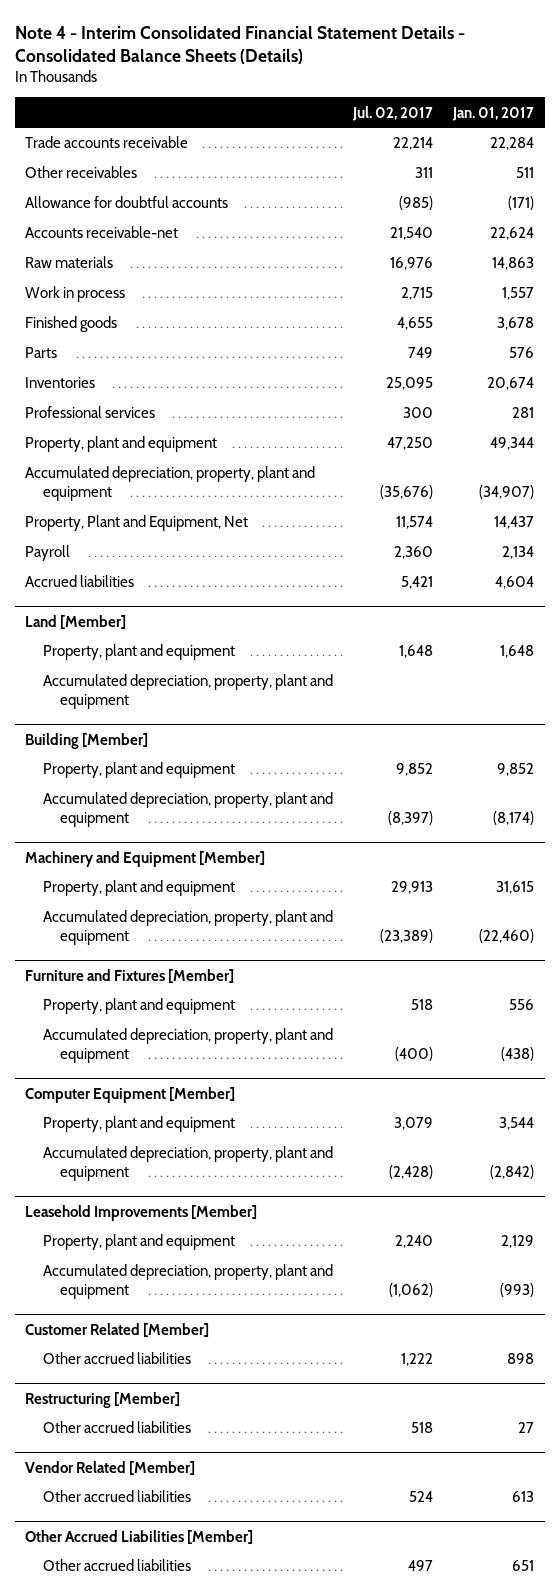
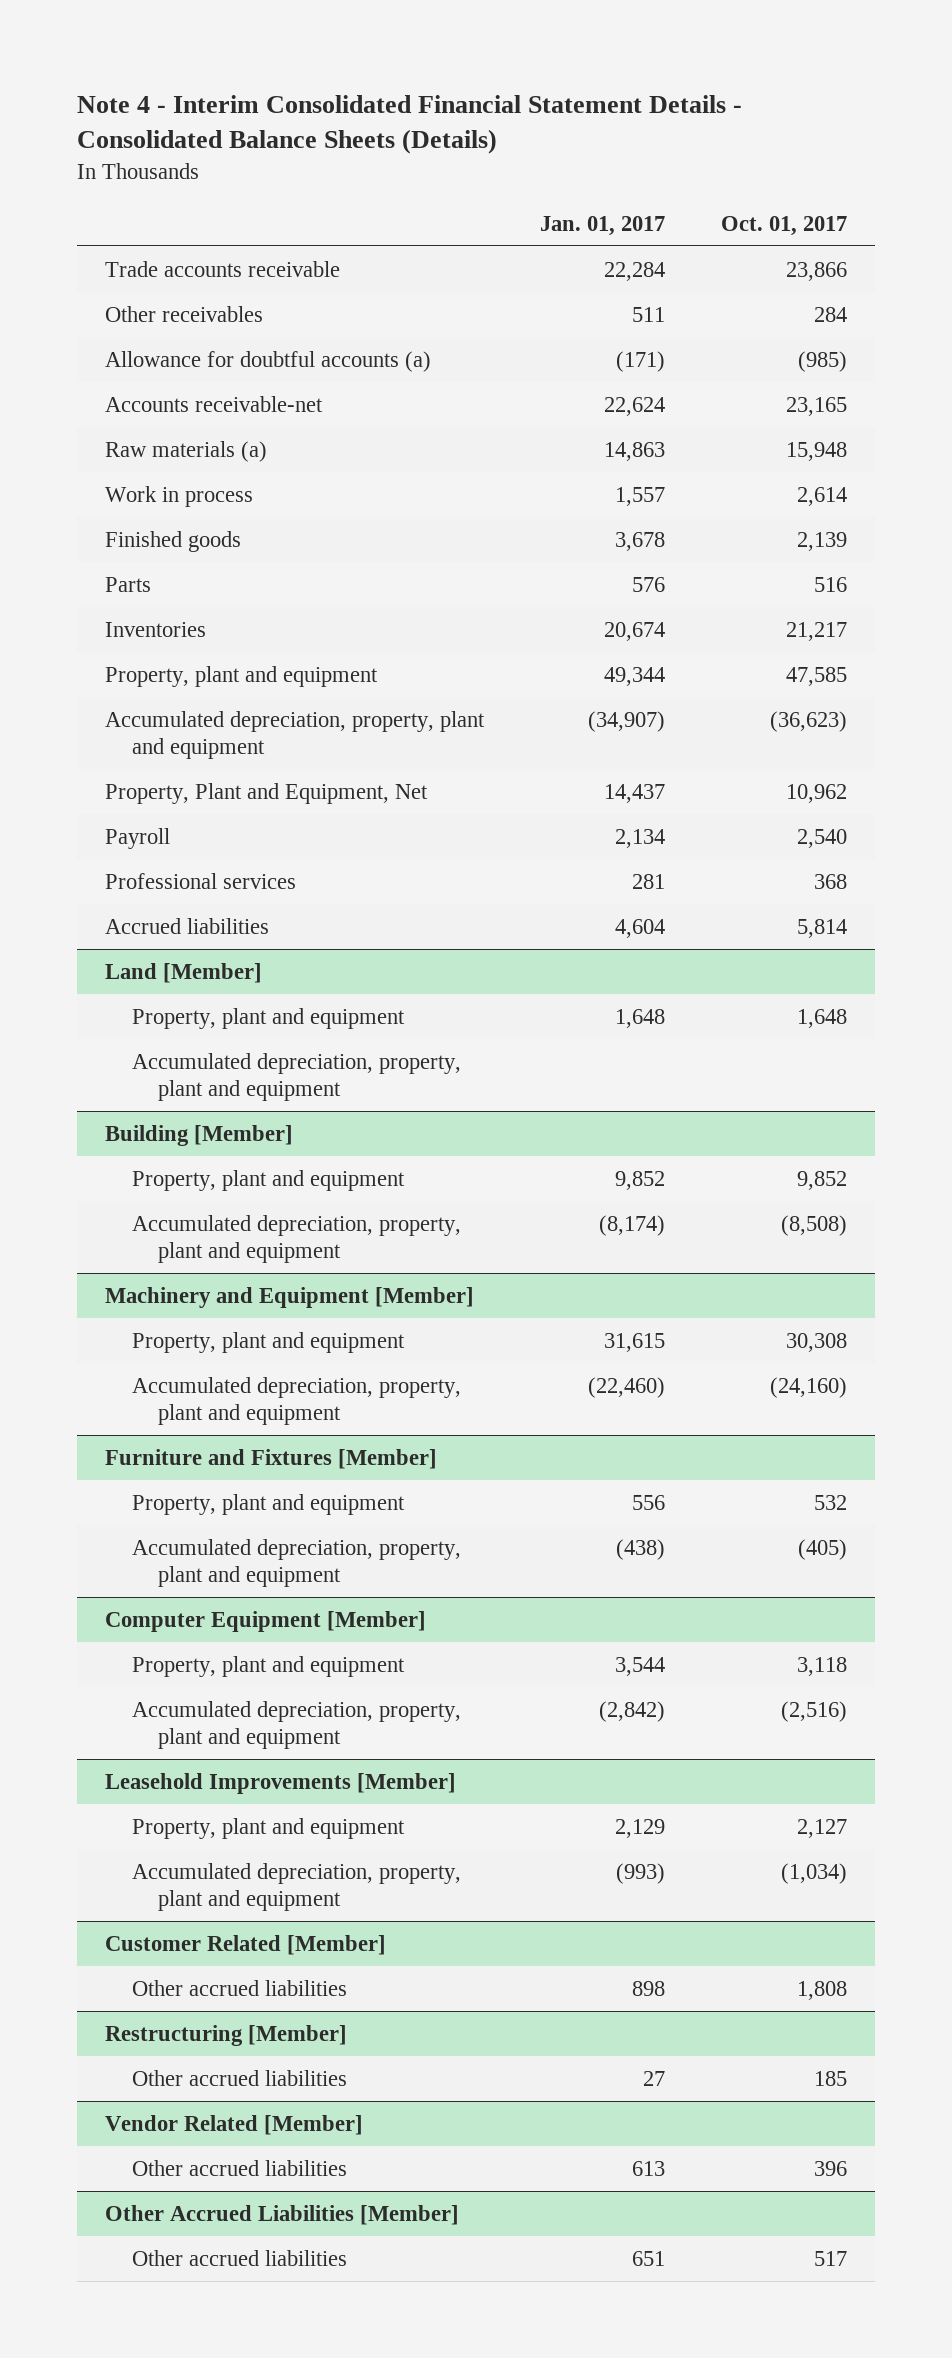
[351,105,433,121] Jul. 02, 2017 -> none
none -> [721,215,848,236] Oct. 01, 2017
[25,196,229,209] Allowance for doubtful accounts -> [105,350,432,372] Allowance for doubtful accounts (a)
[25,256,114,269] Raw materials -> [105,440,268,462] Raw materials (a)
[25,406,156,419] Professional services -> [105,872,297,889] Professional services

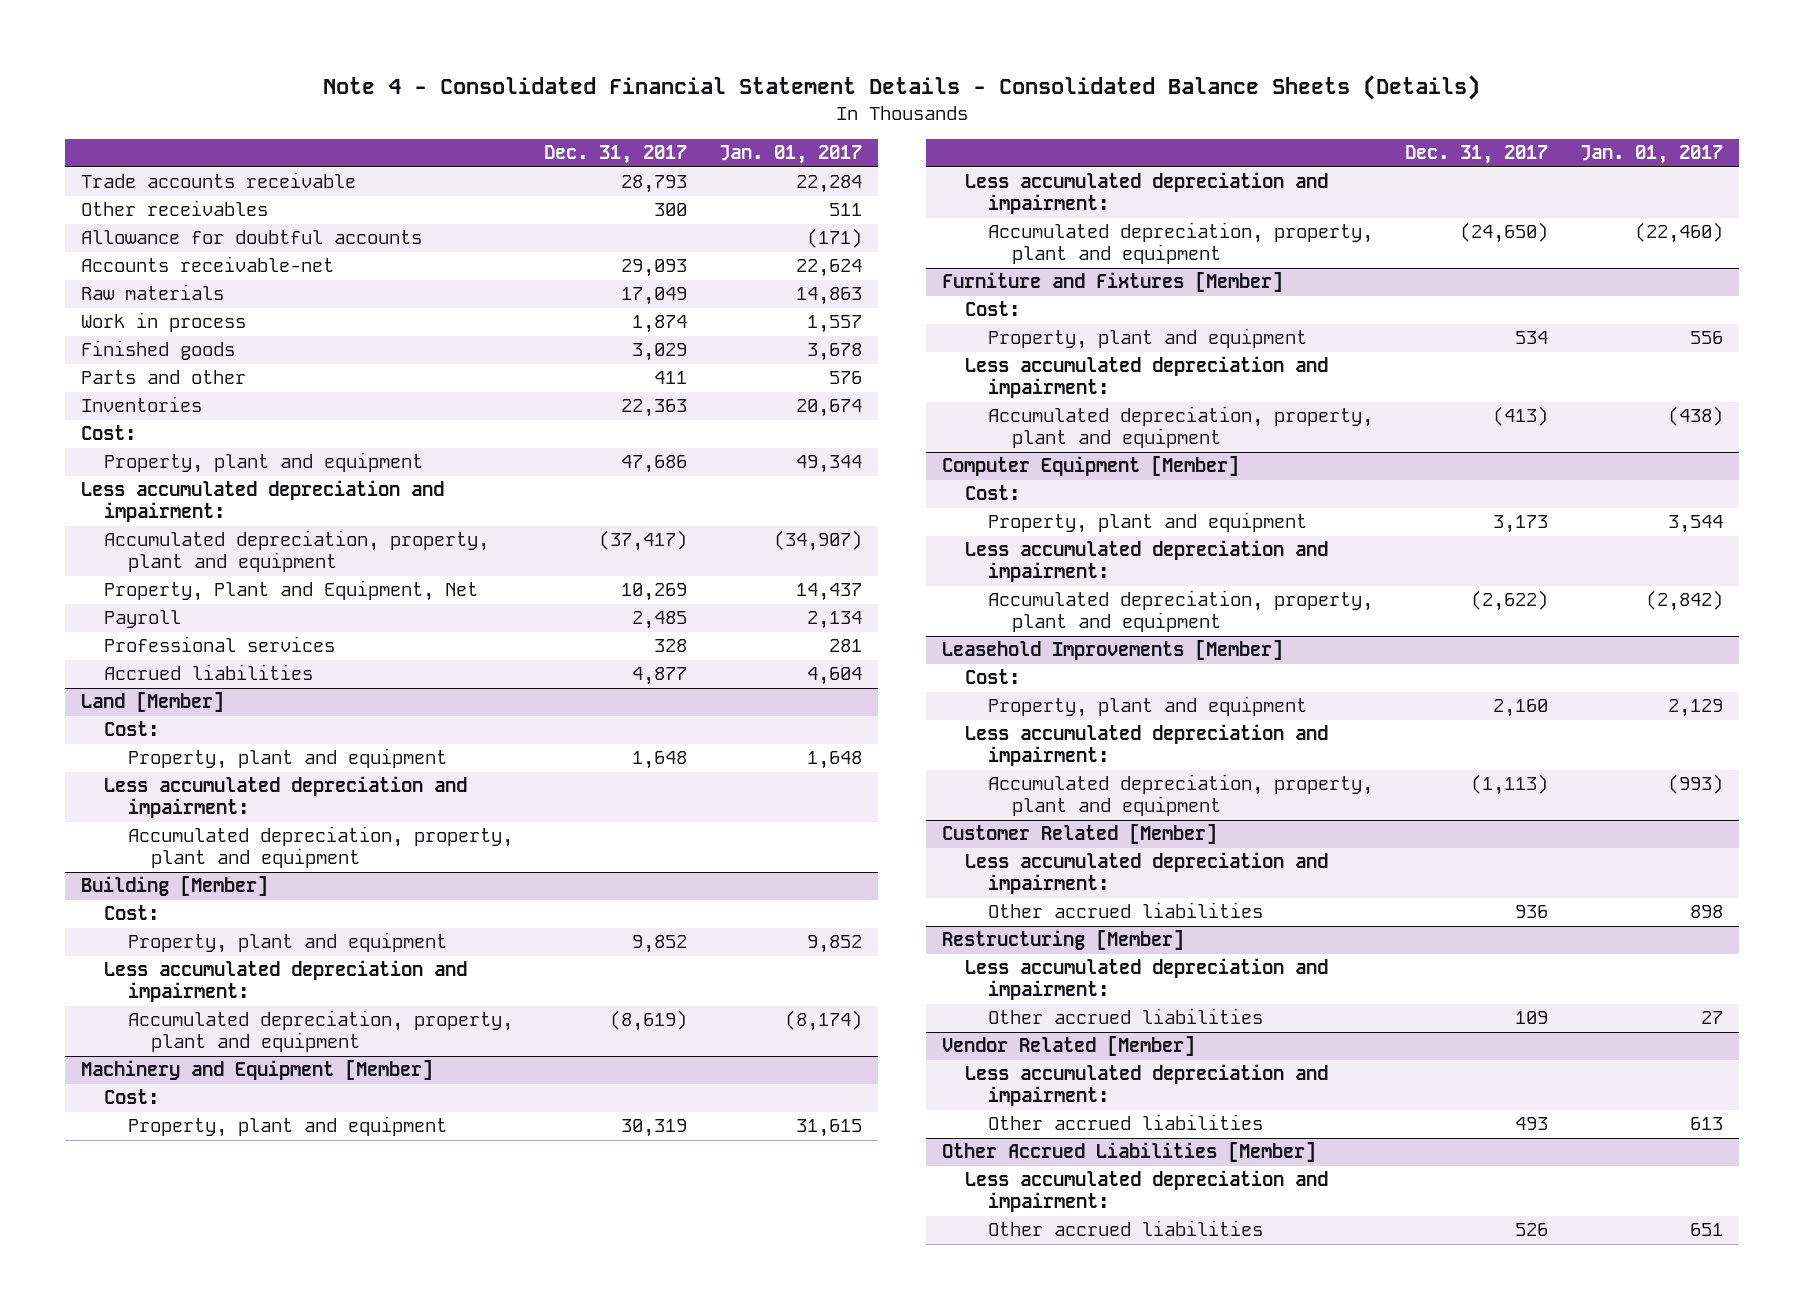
[77,94,743,154] Note 4 - Interim Consolidated Financial Statement Details - Consolidated Balance Sheets (Details) -> [322,75,1480,101] Note 4 - Consolidated Financial Statement Details - Consolidated Balance Sheets (Details)
[721,215,848,236] Oct. 01, 2017 -> none
none -> [544,145,688,165] Dec. 31, 2017
[105,350,432,372] Allowance for doubtful accounts (a) -> [80,230,422,245] Allowance for doubtful accounts
[105,440,268,462] Raw materials (a) -> [80,284,224,301] Raw materials
[105,576,152,592] Parts -> [80,370,246,385] Parts and other
none -> [80,425,136,441] Cost:
none -> [80,480,444,523] Less accumulated depreciation and impairment:
none -> [104,721,160,737] Cost:
none -> [104,776,468,819] Less accumulated depreciation and impairment:
none -> [104,905,160,921] Cost:
none -> [104,960,468,1003] Less accumulated depreciation and impairment:
none -> [104,1089,160,1105] Cost:
none -> [964,172,1328,215] Less accumulated depreciation and impairment:
none -> [964,301,1020,317] Cost:
none -> [964,356,1328,399] Less accumulated depreciation and impairment:
none -> [964,485,1020,501] Cost:
none -> [964,540,1328,583] Less accumulated depreciation and impairment:
none -> [964,669,1020,685] Cost:
none -> [964,724,1328,767] Less accumulated depreciation and impairment:
none -> [964,852,1328,895] Less accumulated depreciation and impairment:
none -> [964,958,1328,1001] Less accumulated depreciation and impairment:
none -> [964,1064,1328,1107] Less accumulated depreciation and impairment:
none -> [964,1170,1328,1213] Less accumulated depreciation and impairment:

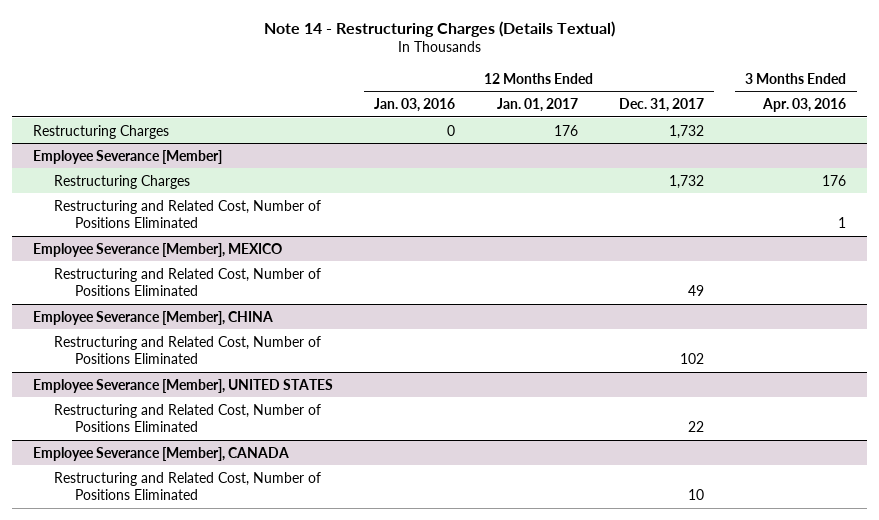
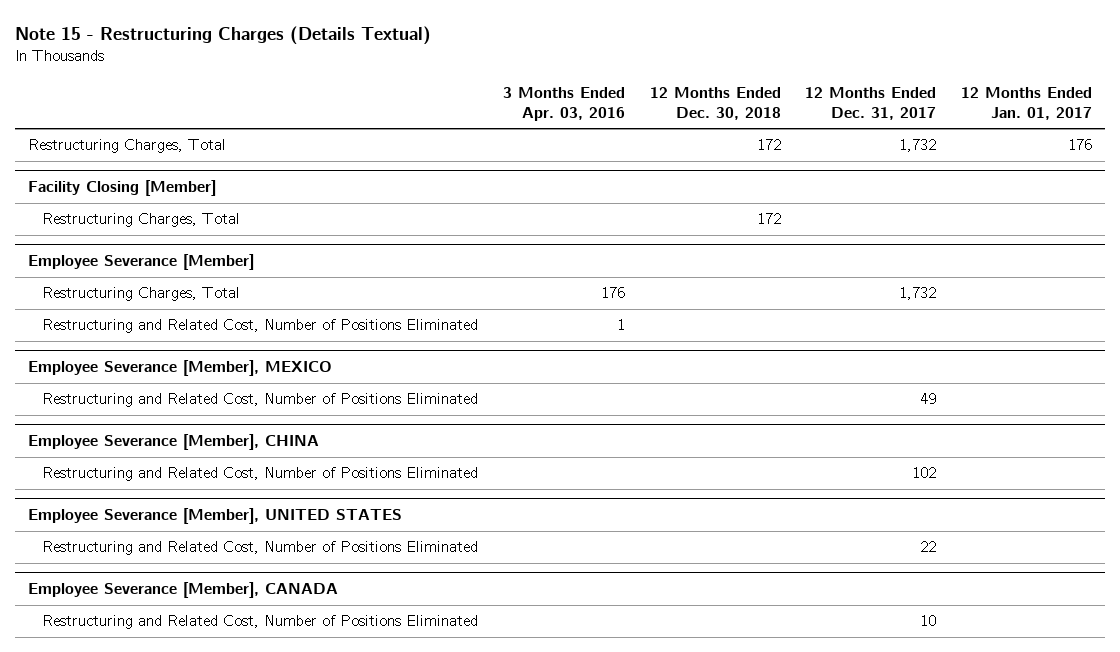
[263,20,615,37] Note 14 - Restructuring Charges (Details Textual) -> [15,25,432,45] Note 15 - Restructuring Charges (Details Textual)
[374,98,456,113] Jan. 03, 2016 -> none
none -> [649,87,781,120] 12 Months Ended Dec. 30, 2018
[32,124,169,139] Restructuring Charges -> [27,139,226,154] Restructuring Charges, Total
none -> [27,180,216,197] Facility Closing [Member]
none -> [41,213,240,228] Restructuring Charges, Total
[54,174,191,189] Restructuring Charges -> [41,287,240,302] Restructuring Charges, Total

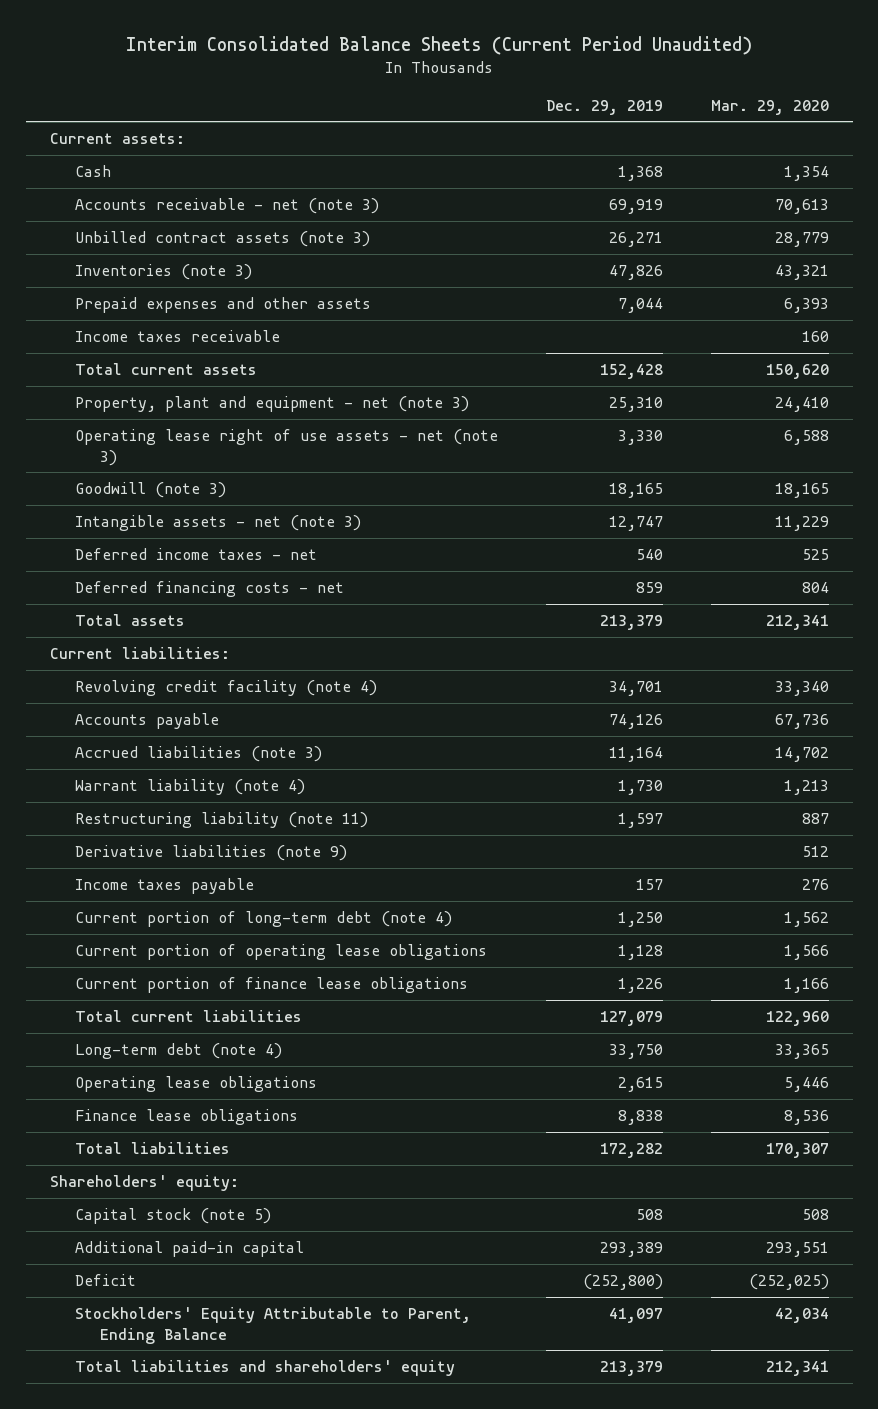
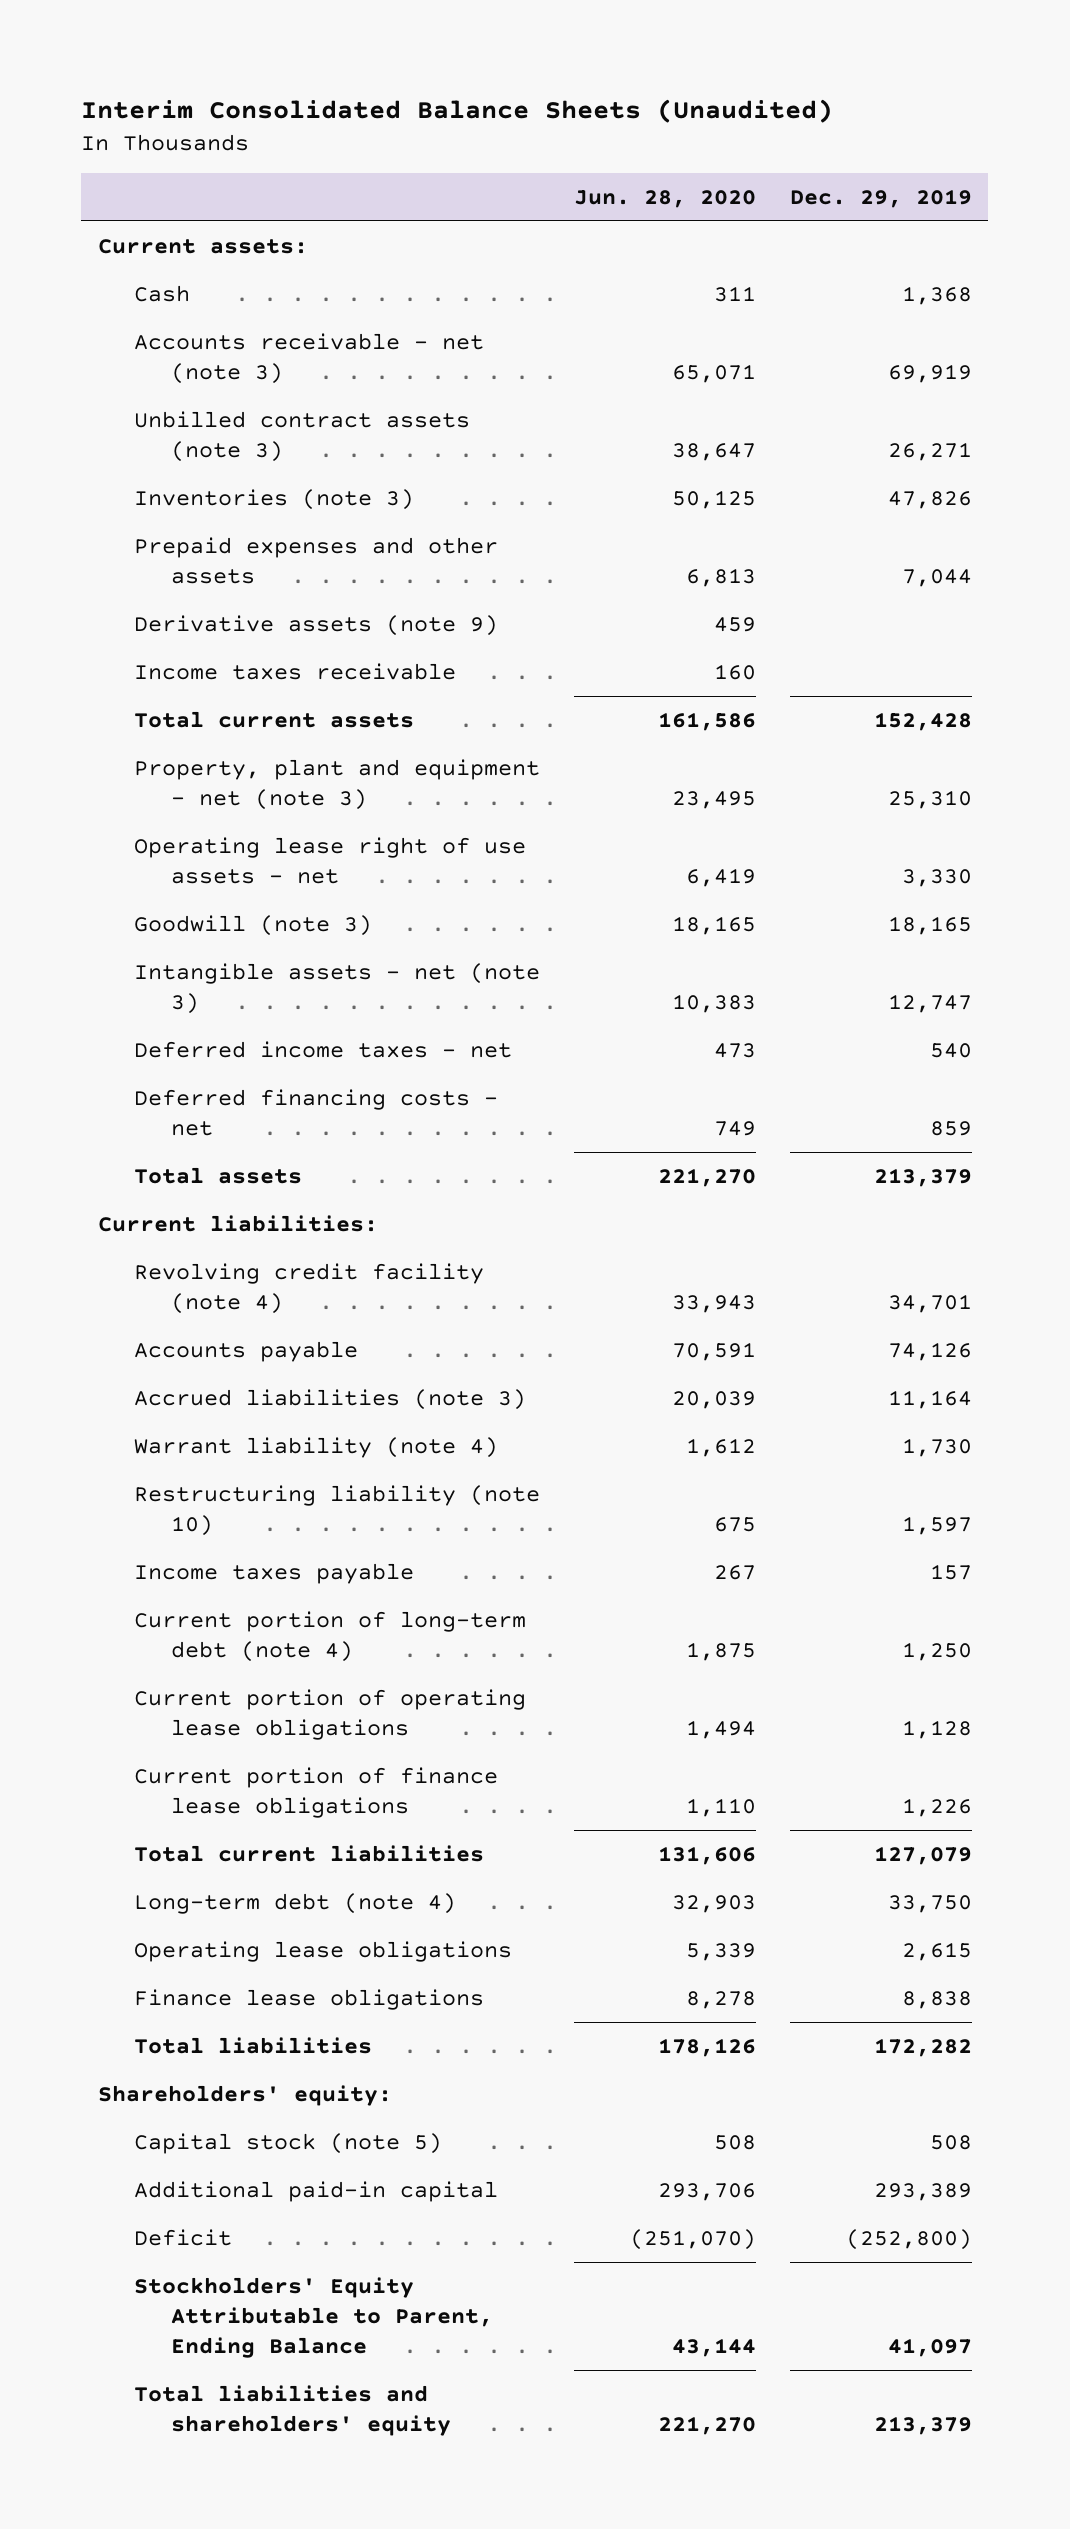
[126,35,753,55] Interim Consolidated Balance Sheets (Current Period Unaudited) -> [81,98,834,123] Interim Consolidated Balance Sheets (Unaudited)
[710,99,829,115] Mar. 29, 2020 -> none
none -> [573,190,756,209] Jun. 28, 2020
none -> [134,614,499,636] Derivative assets (note 9)
[74,428,498,466] Operating lease right of use assets - net (note 3) -> [134,836,527,884] Operating lease right of use assets - net
[74,844,347,861] Derivative liabilities (note 9) -> none
[74,811,368,828] Restructuring liability (note 11) -> [134,1484,541,1536] Restructuring liability (note 10)

